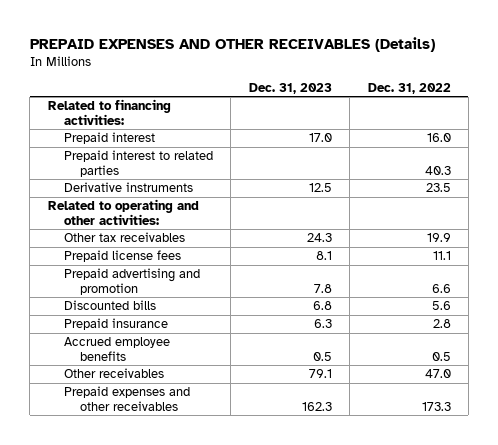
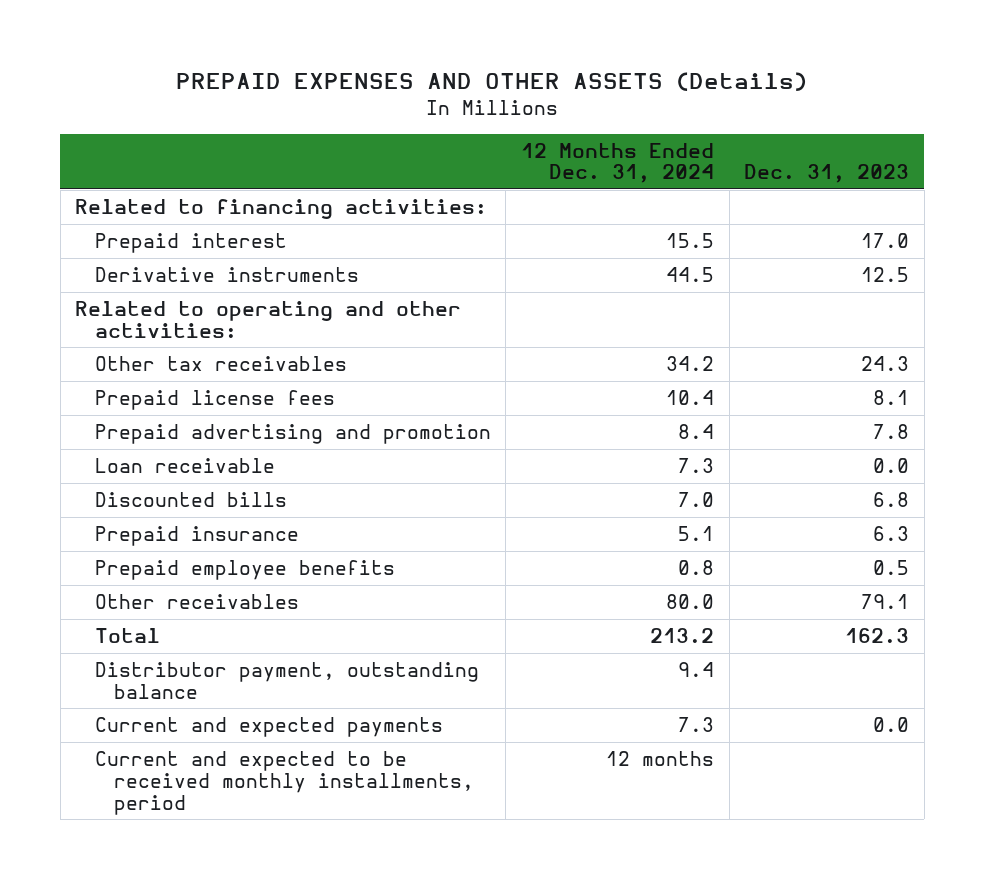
[29,37,435,53] PREPAID EXPENSES AND OTHER RECEIVABLES (Details) -> [176,72,808,92] PREPAID EXPENSES AND OTHER ASSETS (Details)
[367,82,451,94] Dec. 31, 2022 -> none
none -> [520,142,714,184] 12 Months Ended Dec. 31, 2024
[63,150,213,177] Prepaid interest to related parties -> none
none -> [94,457,275,473] Loan receivable
[63,337,170,361] Accrued employee benefits -> [94,559,395,580] Prepaid employee benefits
[63,386,190,411] Prepaid expenses and other receivables -> [94,627,160,643] Total
none -> [94,661,479,699] Distributor payment, outstanding balance
none -> [94,716,443,737] Current and expected payments
none -> [94,750,475,815] Current and expected to be received monthly installments, period

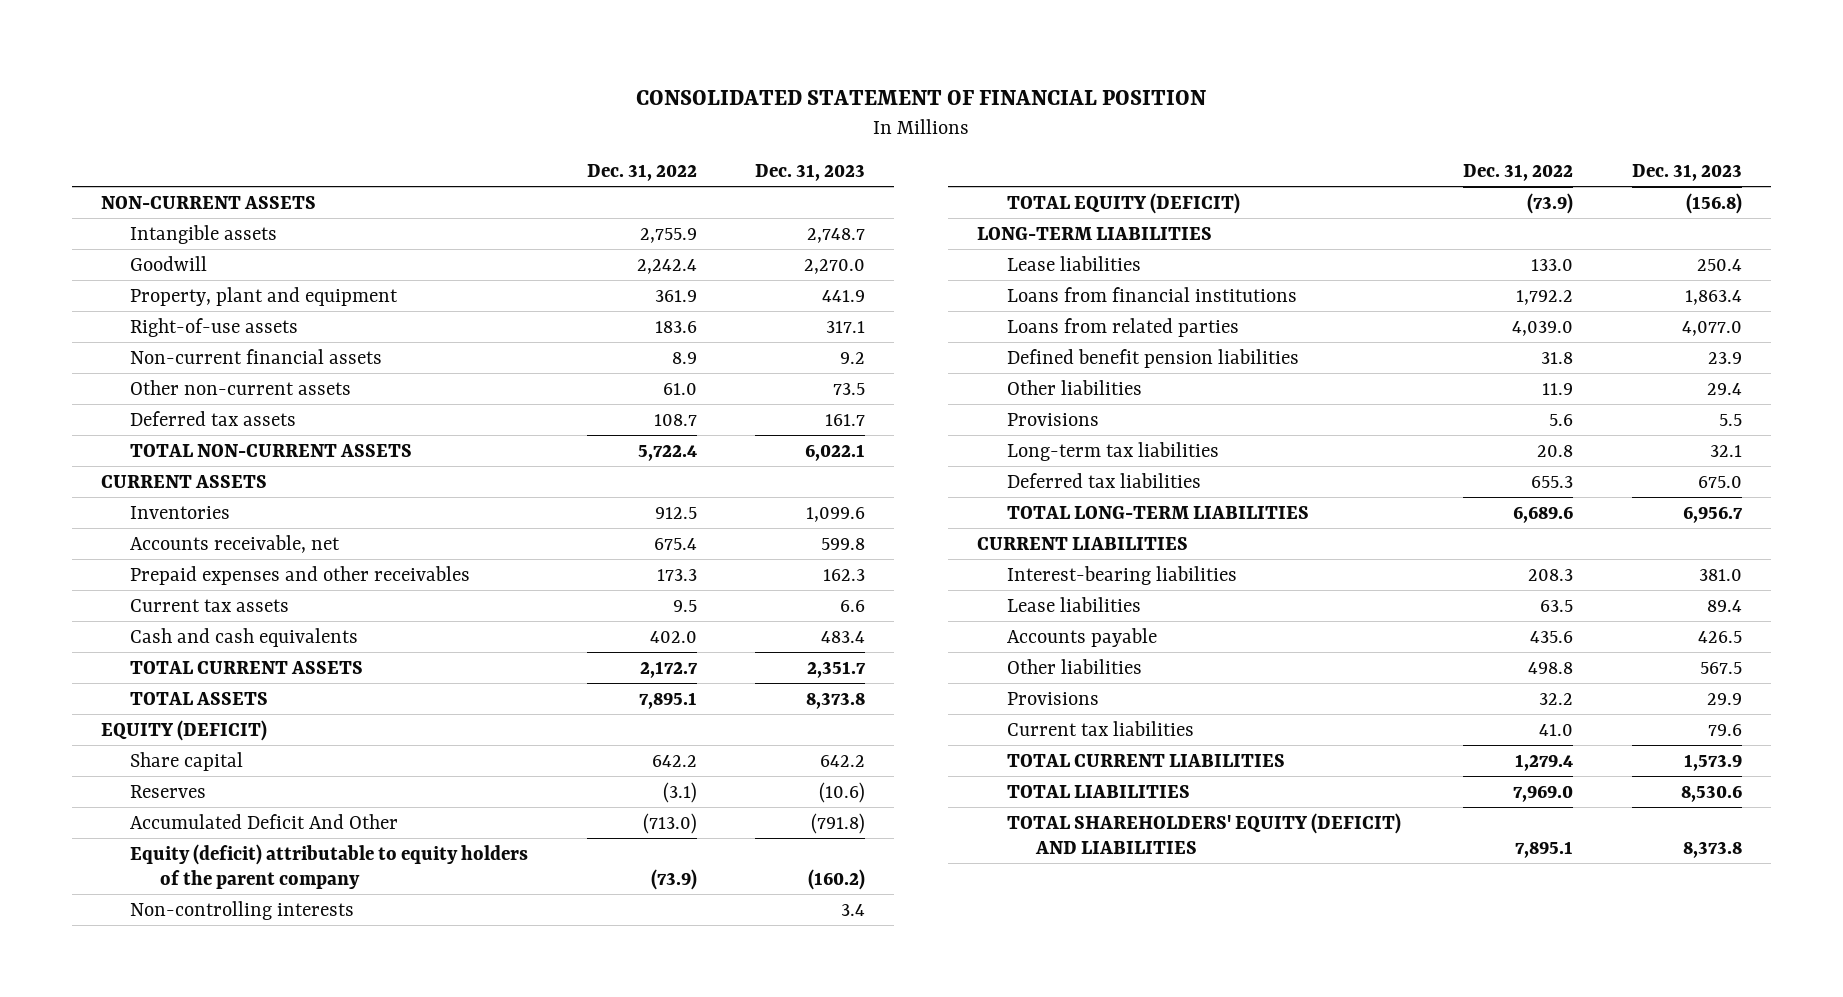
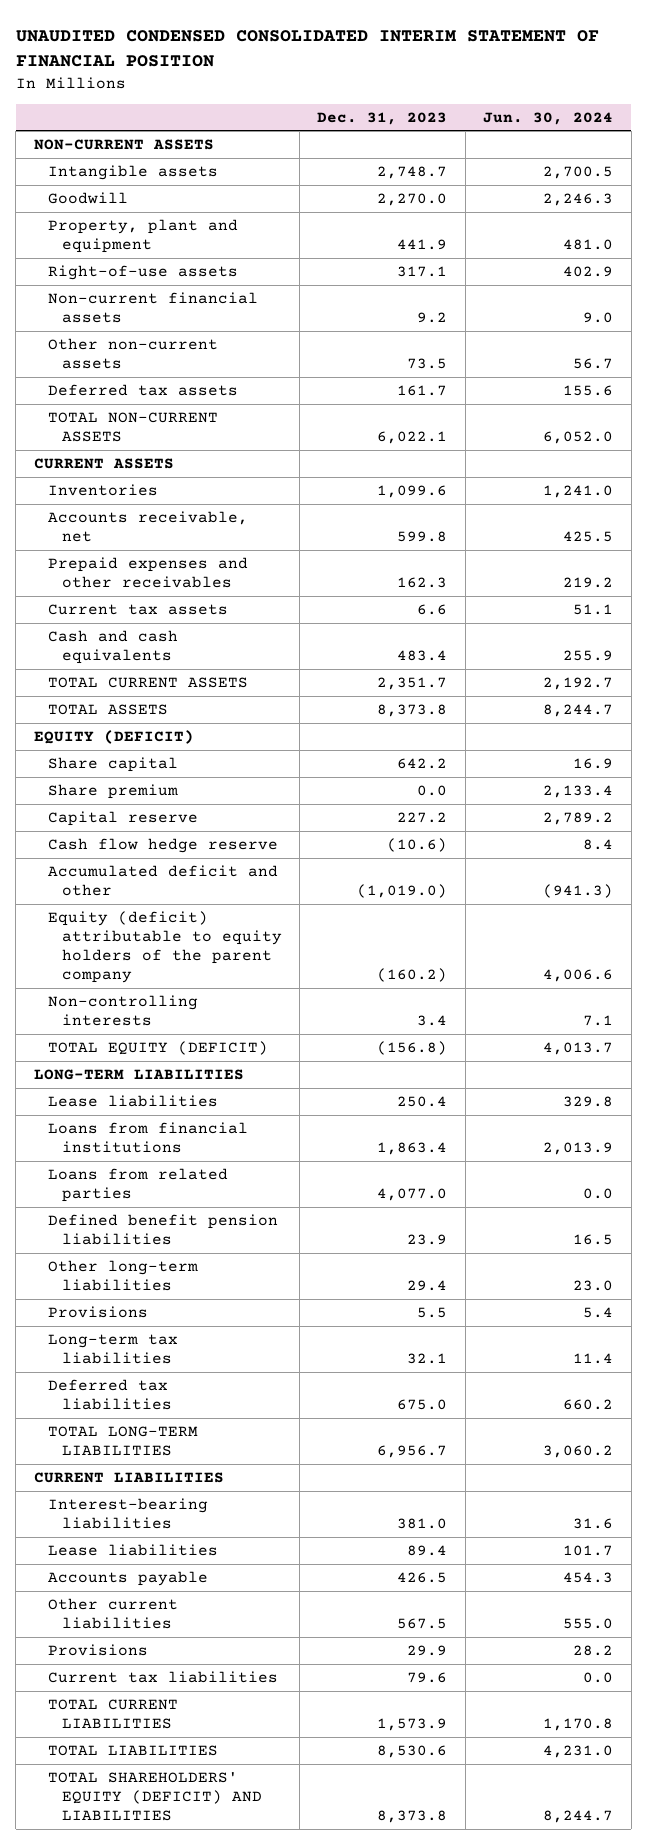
[636,89,1207,105] CONSOLIDATED STATEMENT OF FINANCIAL POSITION -> [15,29,599,67] UNAUDITED CONDENSED CONSOLIDATED INTERIM STATEMENT OF FINANCIAL POSITION
[586,164,697,182] Dec. 31, 2022 -> none
none -> [483,111,614,125] Jun. 30, 2024
none -> [47,784,178,800] Share premium
none -> [47,811,198,827] Capital reserve
[130,784,207,798] Reserves -> [47,838,278,854] Cash flow hedge reserve
[130,813,399,829] Accumulated Deficit And Other -> [47,865,278,897] Accumulated deficit and other
[811,812,866,834] (791.8) -> [357,884,448,899] (1,019.0)
[1006,379,1142,395] Other liabilities -> [47,1260,198,1292] Other long-term liabilities
[1006,658,1142,674] Other liabilities -> [47,1598,178,1630] Other current liabilities

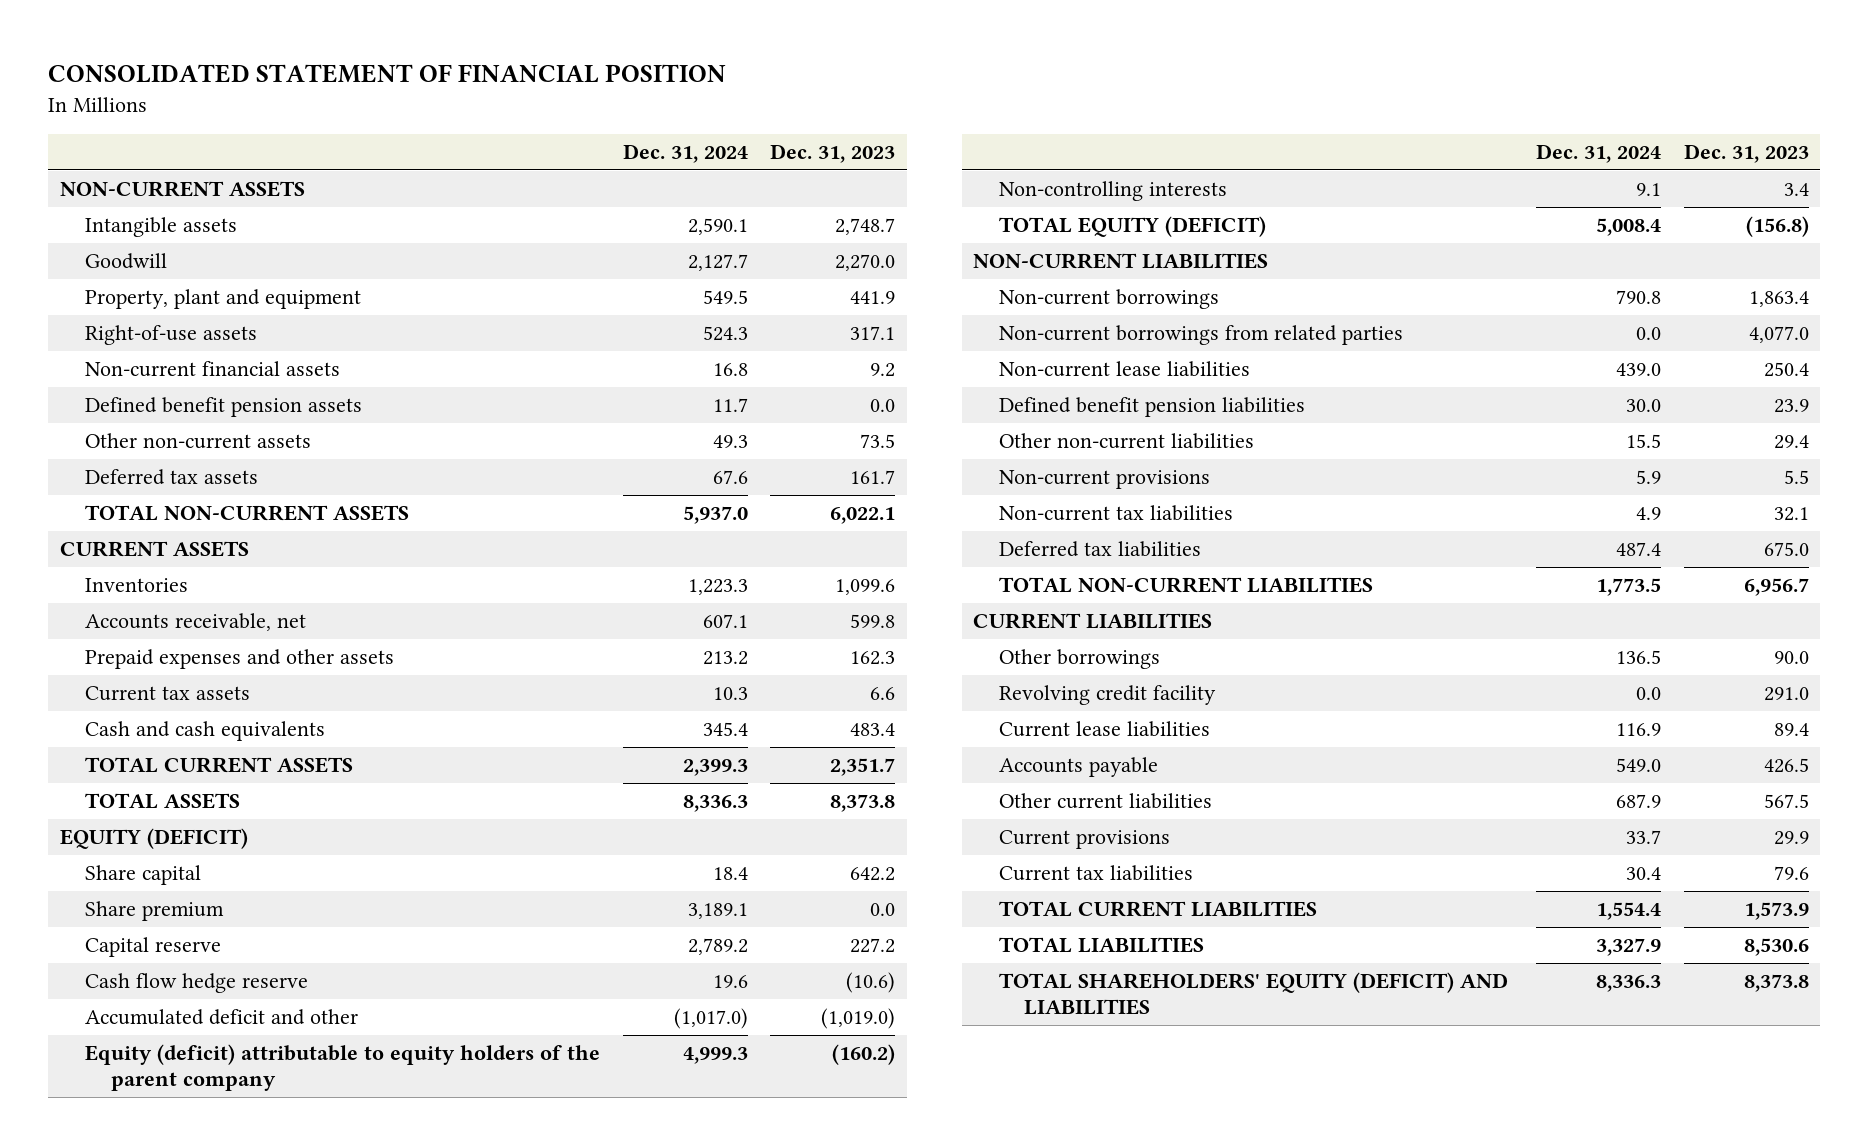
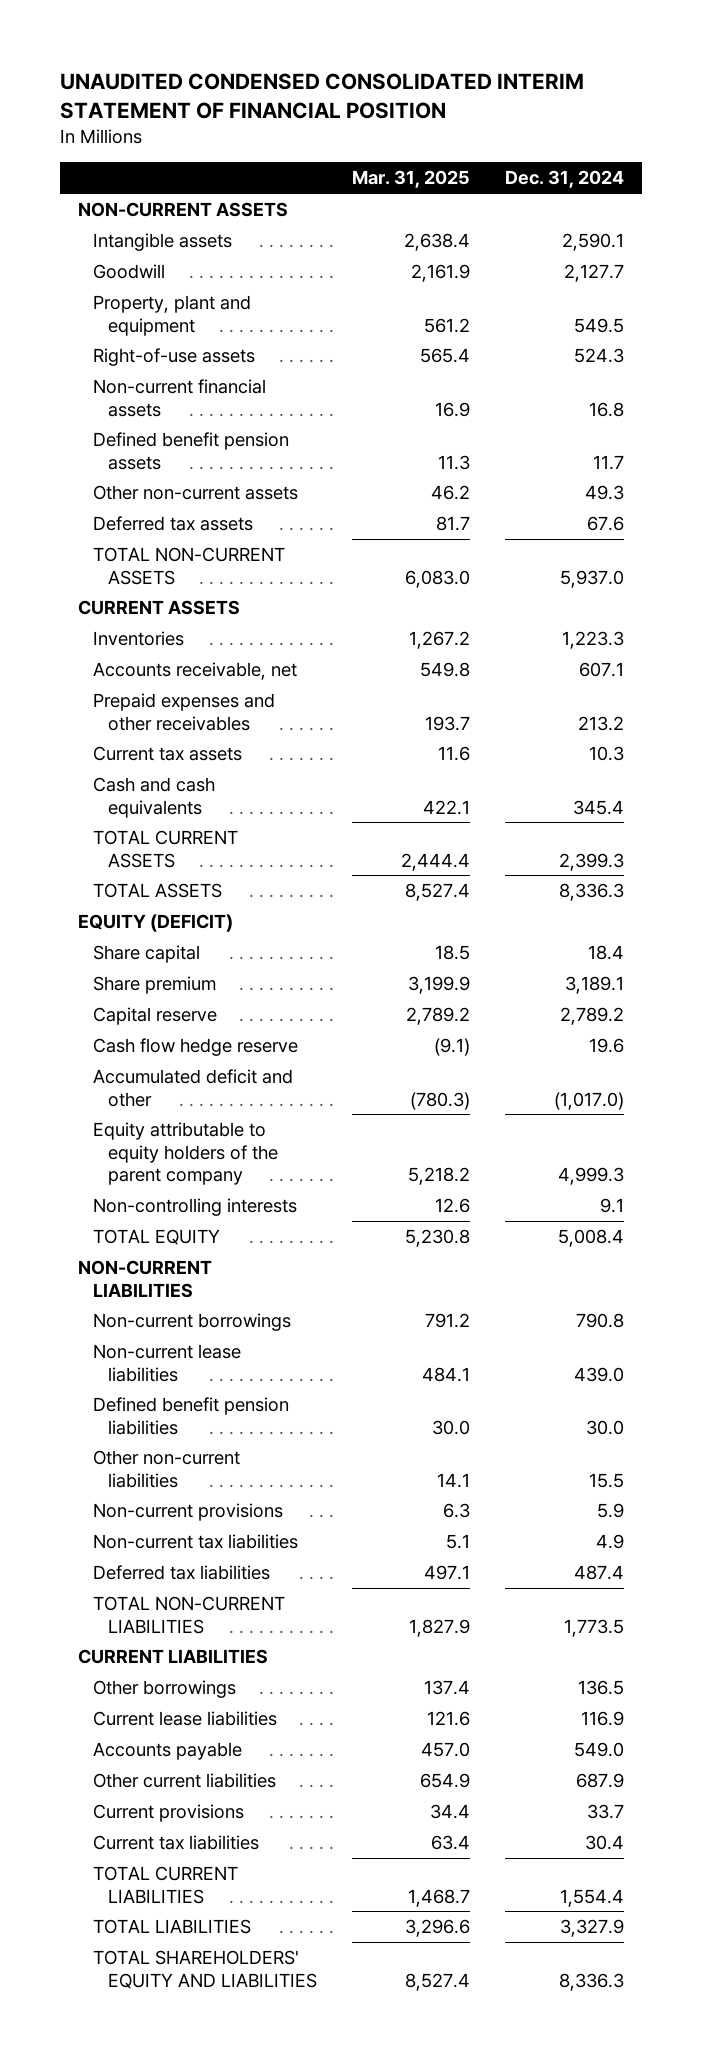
[48,64,727,84] CONSOLIDATED STATEMENT OF FINANCIAL POSITION -> [60,73,585,120] UNAUDITED CONDENSED CONSOLIDATED INTERIM STATEMENT OF FINANCIAL POSITION
[770,144,896,164] Dec. 31, 2023 -> none
none -> [352,170,471,189] Mar. 31, 2025
[85,648,395,669] Prepaid expenses and other assets -> [92,693,275,731] Prepaid expenses and other receivables
[85,1043,601,1091] Equity (deficit) attributable to equity holders of the parent company -> [92,1122,278,1186] Equity attributable to equity holders of the parent company
[998,215,1266,237] TOTAL EQUITY (DEFICIT) -> [92,1229,220,1246] TOTAL EQUITY
[998,324,1403,345] Non-current borrowings from related parties -> none
[998,684,1216,705] Revolving credit facility -> none
[998,971,1508,1015] TOTAL SHAREHOLDERS' EQUITY (DEFICIT) AND LIABILITIES -> [92,1950,317,1989] TOTAL SHAREHOLDERS' EQUITY AND LIABILITIES

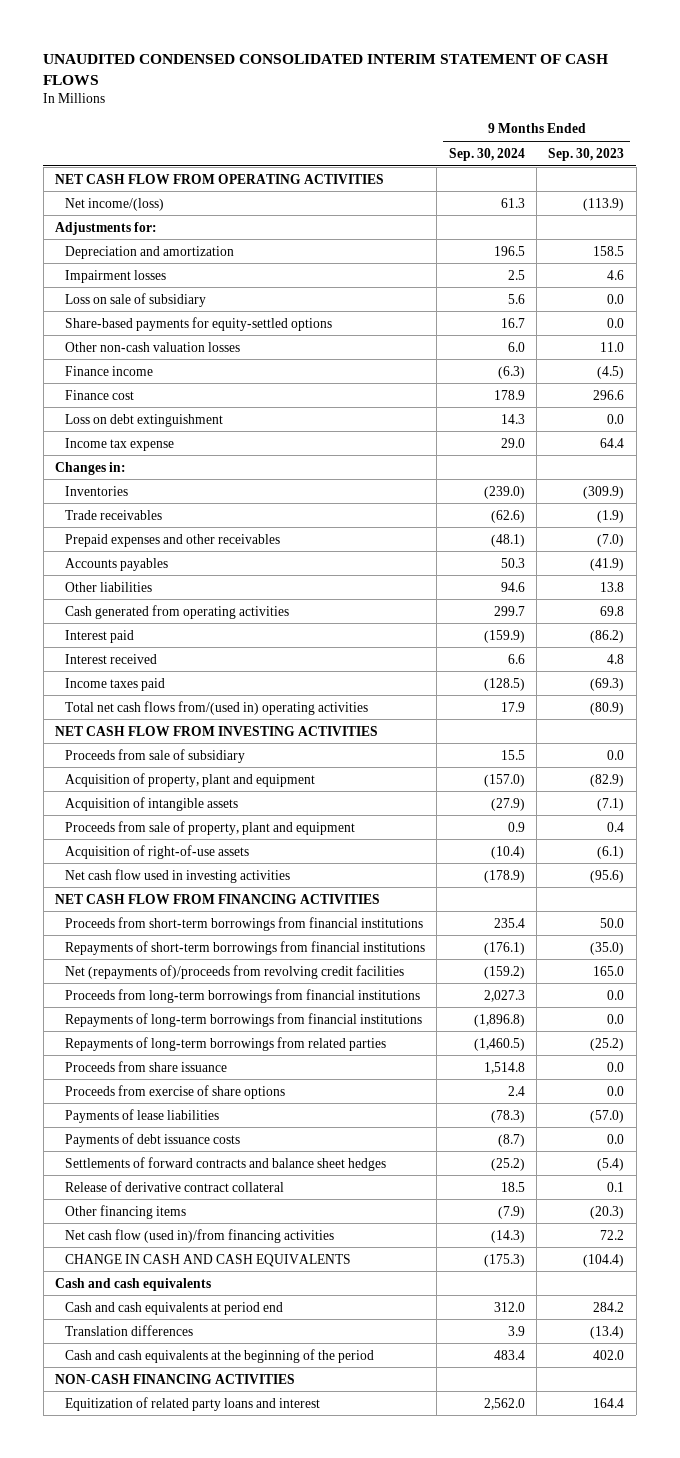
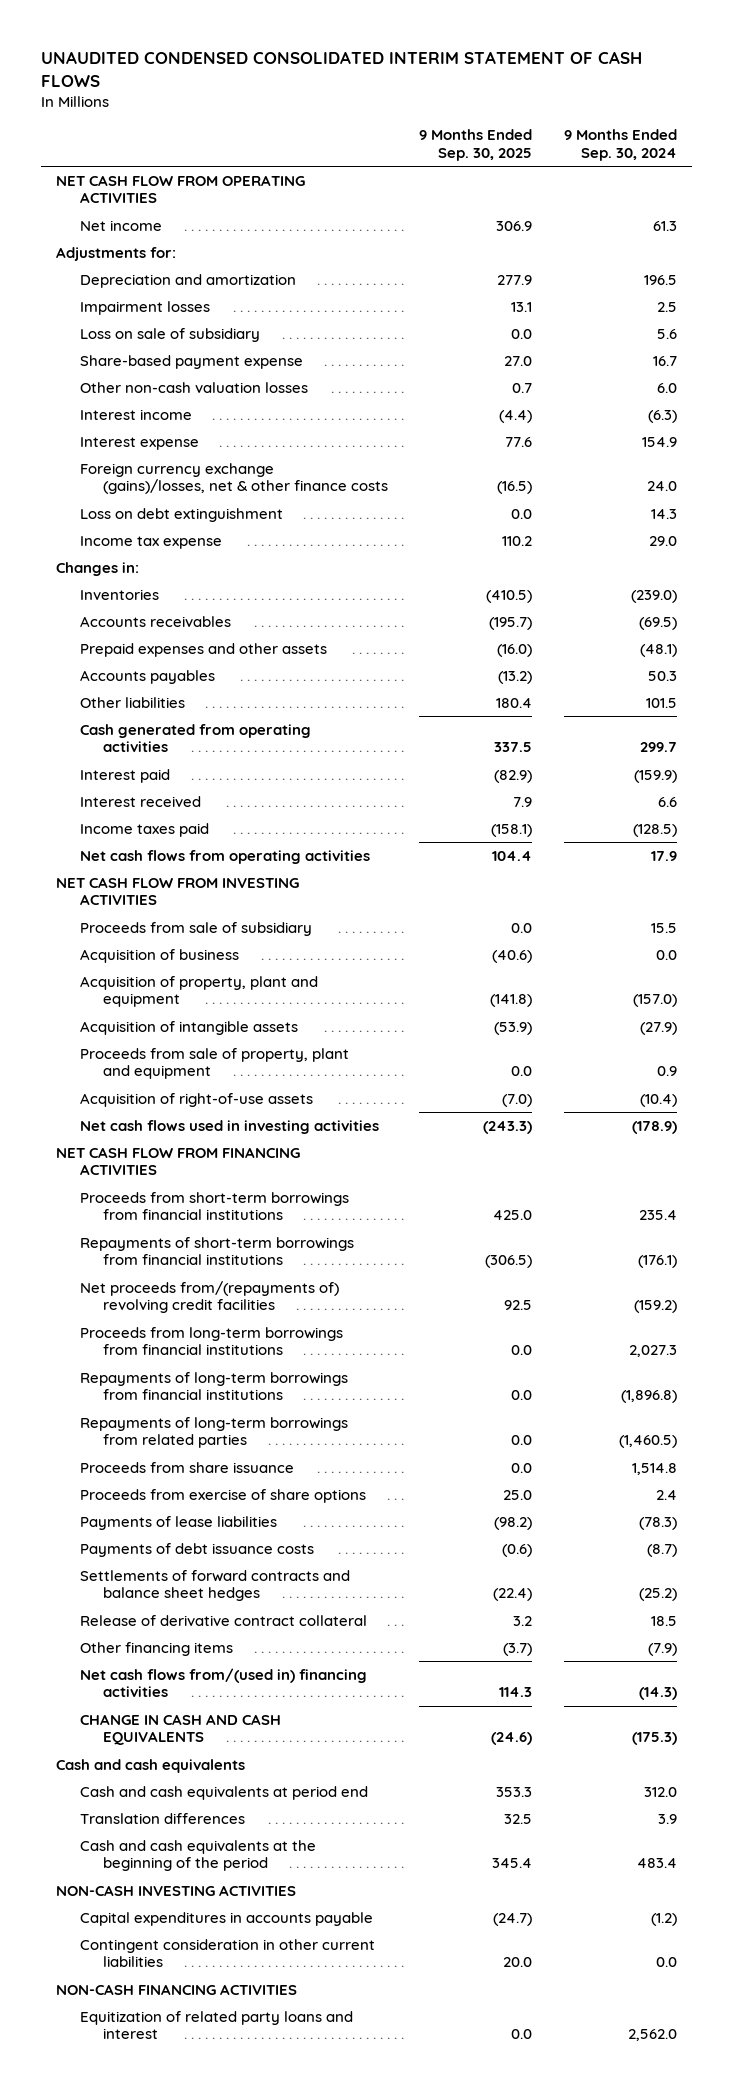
[548,147,625,161] Sep. 30, 2023 -> none
none -> [419,129,533,162] 9 Months Ended Sep. 30, 2025
[64,197,164,211] Net income/(loss) -> [79,219,162,231] Net income
[64,316,332,331] Share-based payments for equity-settled options -> [79,354,303,369] Share-based payment expense
[64,389,134,400] Finance cost -> none
[64,365,153,376] Finance income -> [79,408,192,420] Interest income
none -> [79,436,199,450] Interest expense
none -> [79,462,389,495] Foreign currency exchange (gains)/losses, net & other finance costs
[64,509,162,520] Trade receivables -> [79,615,231,627] Accounts receivables
[490,509,525,523] (62.6) -> [638,616,677,630] (69.5)
[64,533,280,547] Prepaid expenses and other receivables -> [79,642,327,657] Prepaid expenses and other assets
[500,581,525,592] 94.6 -> [645,697,677,708] 101.5
[64,700,368,715] Total net cash flows from/(used in) operating activities -> [79,849,370,864] Net cash flows from operating activities
none -> [79,948,239,963] Acquisition of business
[64,868,290,883] Net cash flow used in investing activities -> [79,1119,379,1134] Net cash flows used in investing activities
[64,964,404,979] Net (repayments of)/proceeds from revolving credit facilities -> [79,1280,339,1314] Net proceeds from/(repayments of) revolving credit facilities
[64,1228,334,1243] Net cash flow (used in)/from financing activities -> [79,1667,367,1698] Net cash flows from/(used in) financing activities
none -> [56,1884,297,1896] NON-CASH INVESTING ACTIVITIES
none -> [79,1911,373,1926] Capital expenditures in accounts payable
none -> [79,1938,375,1968] Contingent consideration in other current liabilities

